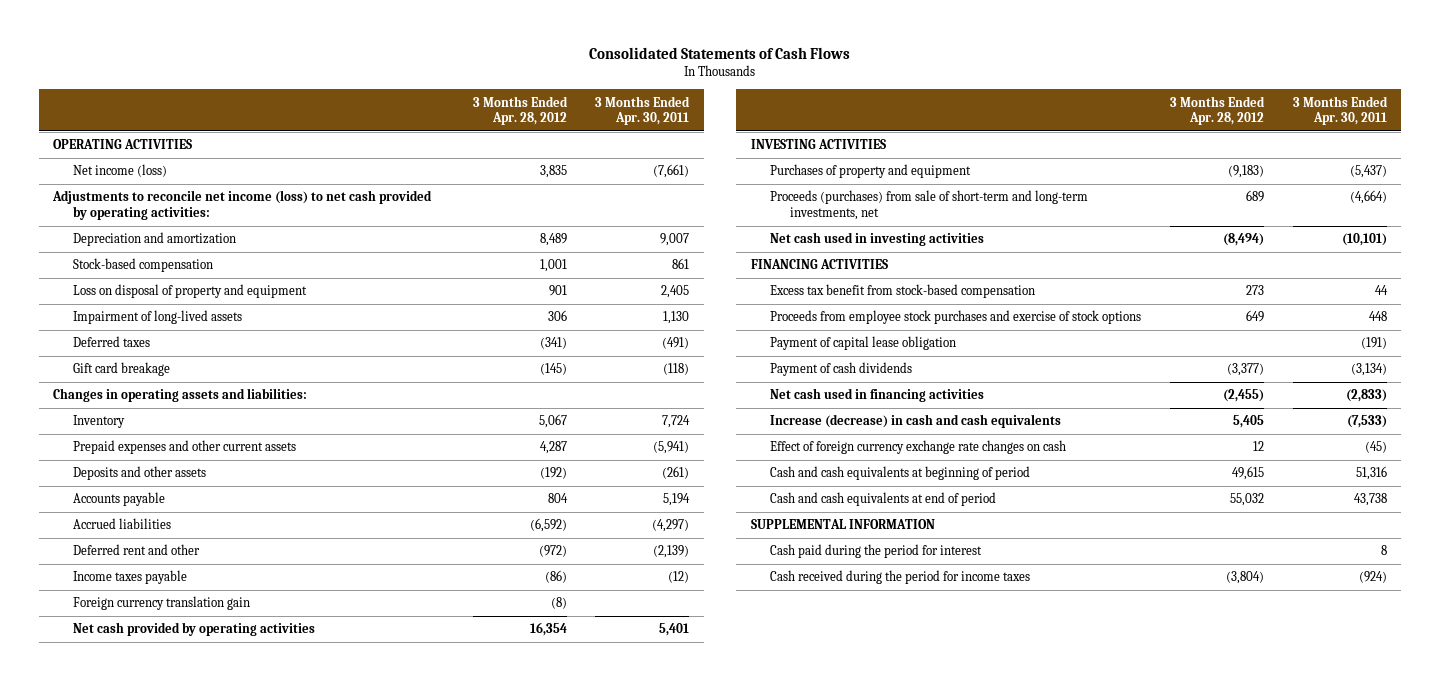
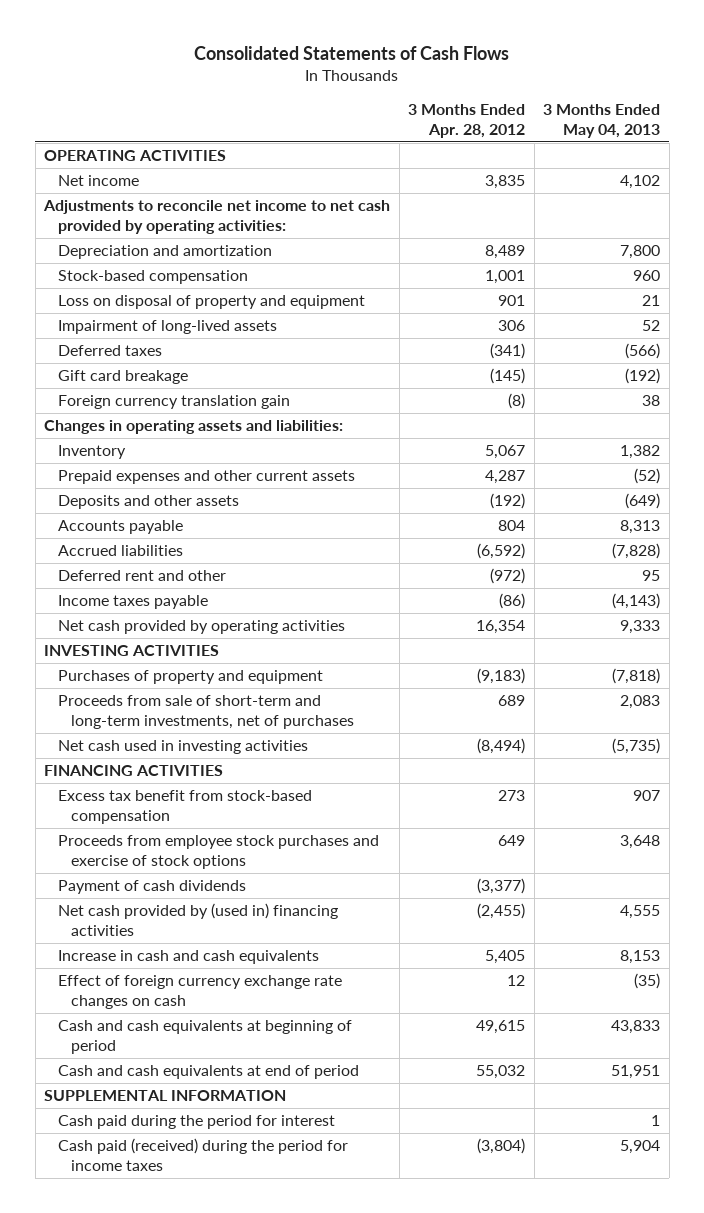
[595,95,691,126] 3 Months Ended Apr. 30, 2011 -> none
none -> [543,103,661,139] 3 Months Ended May 04, 2013
[72,164,167,178] Net income (loss) -> [57,175,139,187] Net income
[52,190,433,221] Adjustments to reconcile net income (loss) to net cash provided by operating activities: -> [43,200,391,235] Adjustments to reconcile net income to net cash provided by operating activities:
[72,596,250,611] Foreign currency translation gain -> [57,395,290,410] Foreign currency translation gain
[770,190,1089,221] Proceeds (purchases) from sale of short-term and long-term investments, net -> [57,695,355,730] Proceeds from sale of short-term and long-term investments, net of purchases
[770,336,957,351] Payment of capital lease obligation -> none
[770,388,985,403] Net cash used in financing activities -> [57,903,338,937] Net cash provided by (used in) financing activities
[770,414,1062,429] Increase (decrease) in cash and cash equivalents -> [57,950,319,965] Increase in cash and cash equivalents
[770,570,1031,585] Cash received during the period for income taxes -> [57,1138,348,1172] Cash paid (received) during the period for income taxes

